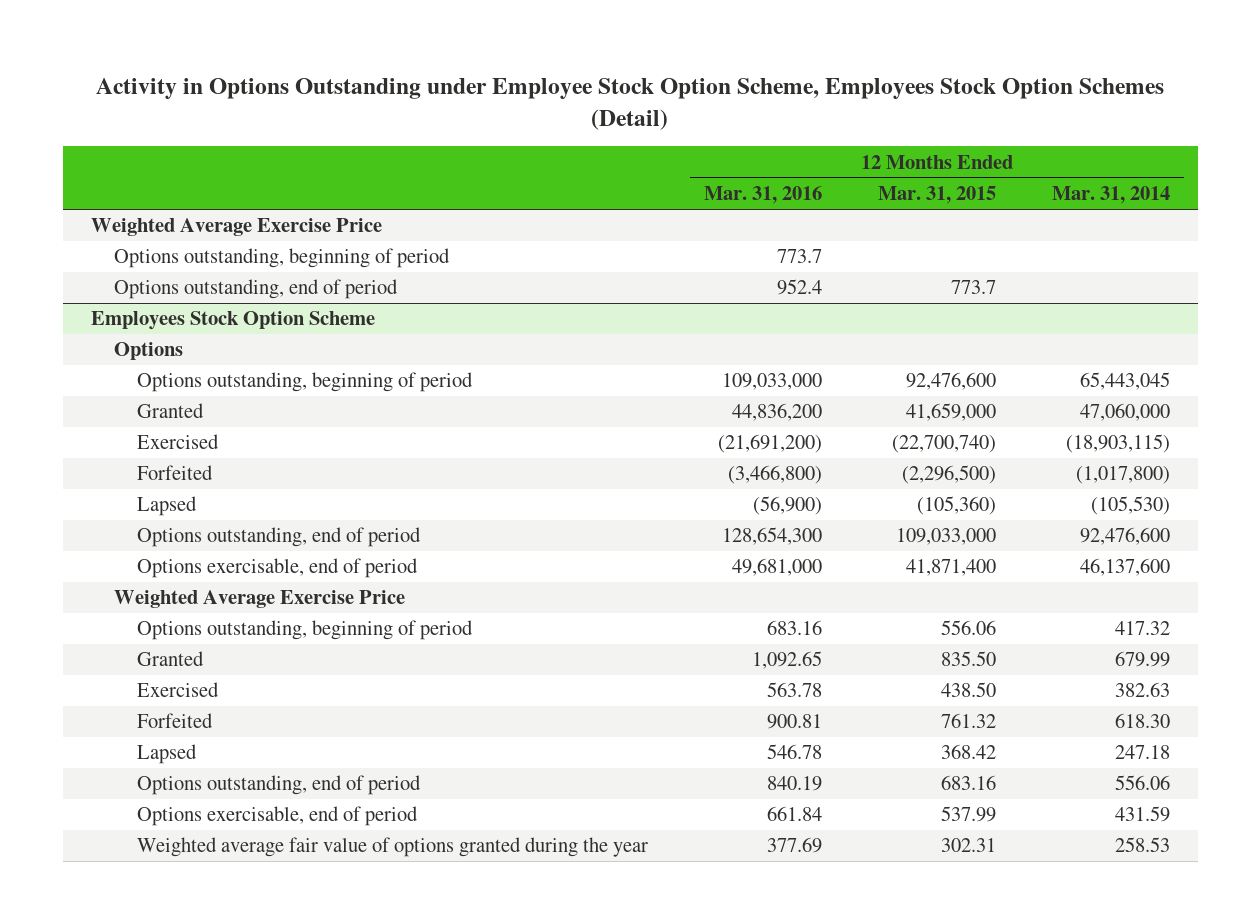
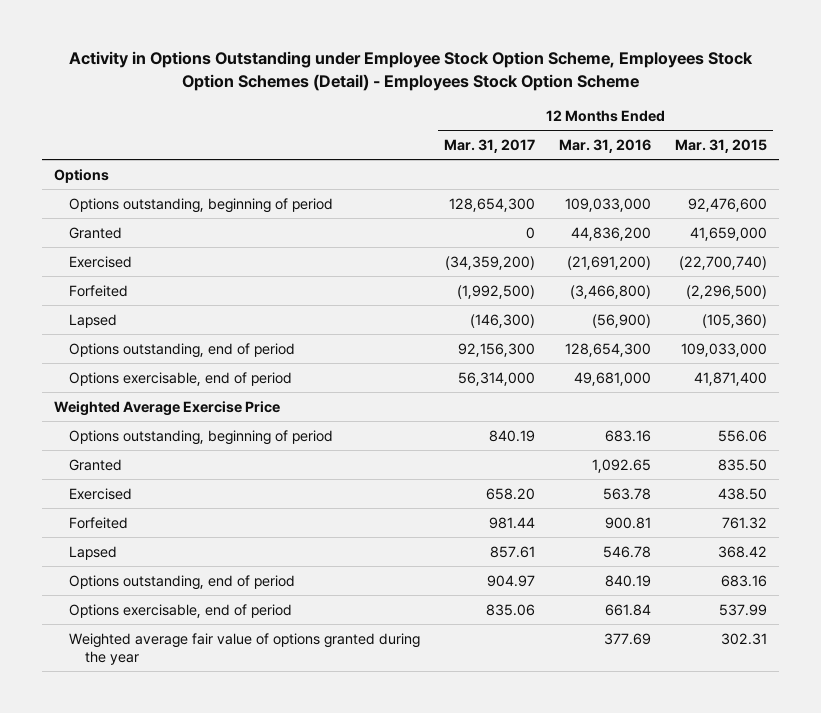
[96,78,1165,131] Activity in Options Outstanding under Employee Stock Option Scheme, Employees Stock Option Schemes (Detail) -> [68,51,753,91] Activity in Options Outstanding under Employee Stock Option Scheme, Employees Stock Option Schemes (Detail) - Employees Stock Option Scheme
[1051,186,1170,205] Mar. 31, 2014 -> none
none -> [444,139,536,154] Mar. 31, 2017
[90,218,382,237] Weighted Average Exercise Price -> none
[113,248,450,269] Options outstanding, beginning of period -> none
[113,279,398,300] Options outstanding, end of period -> none
[90,311,375,331] Employees Stock Option Scheme -> none

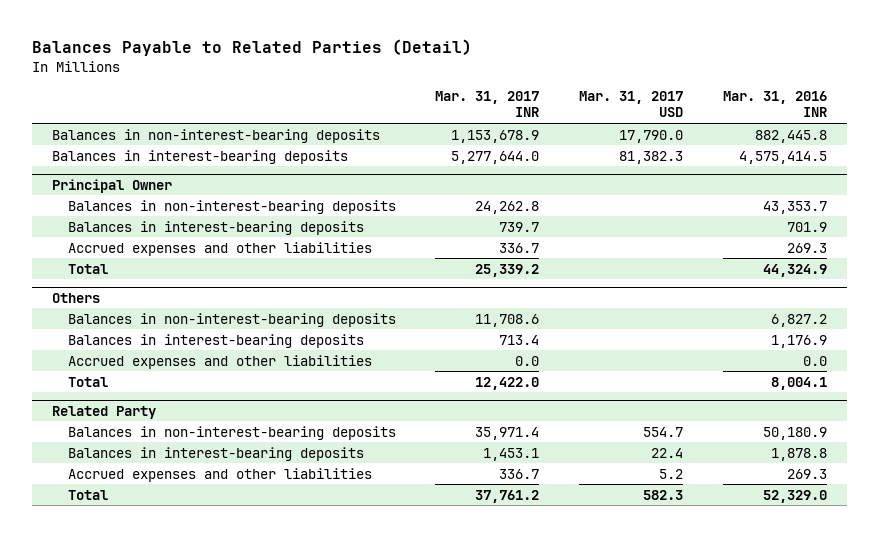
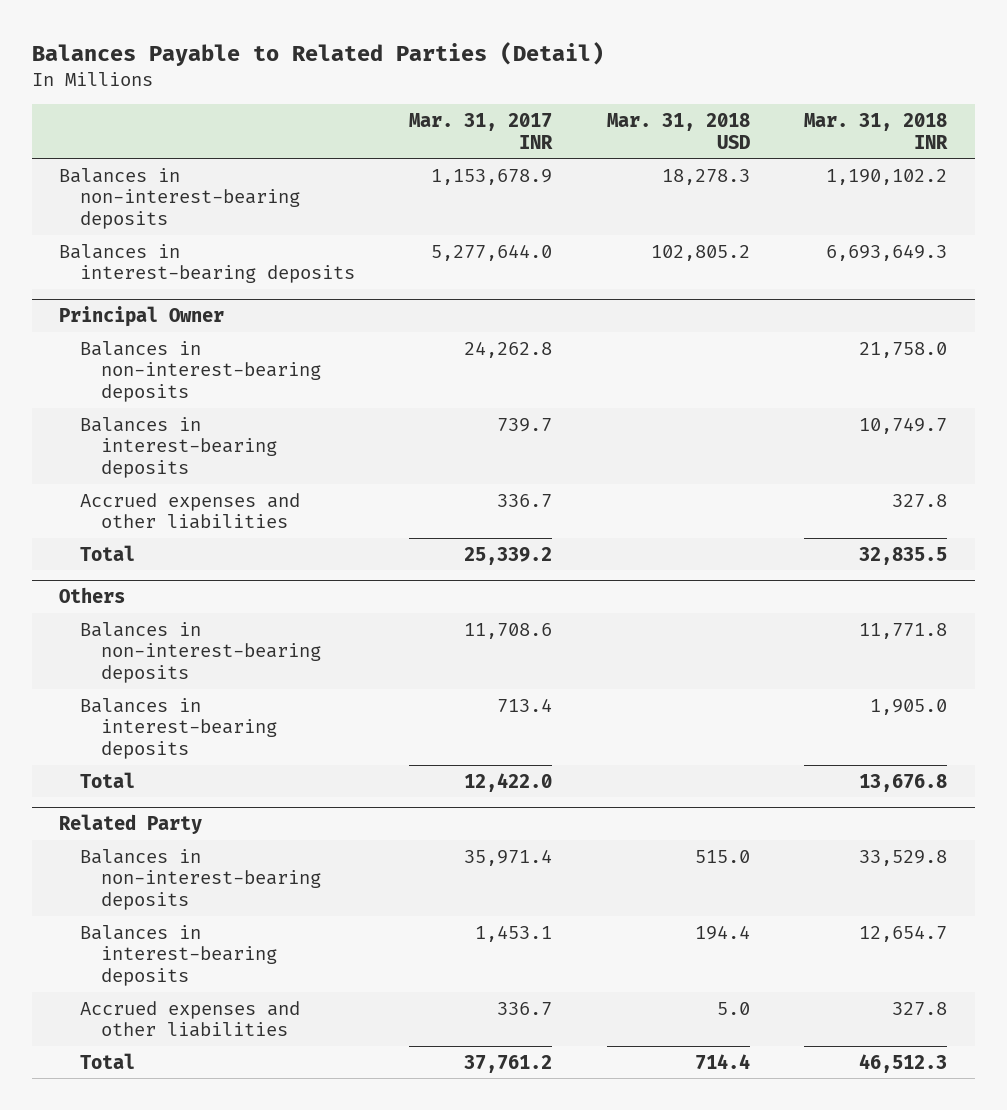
[579,91,684,118] Mar. 31, 2017 USD -> none
[723,91,828,118] Mar. 31, 2016 INR -> none
none -> [606,112,750,149] Mar. 31, 2018 USD
none -> [804,112,949,149] Mar. 31, 2018 INR
[67,354,372,369] Accrued expenses and other liabilities -> none

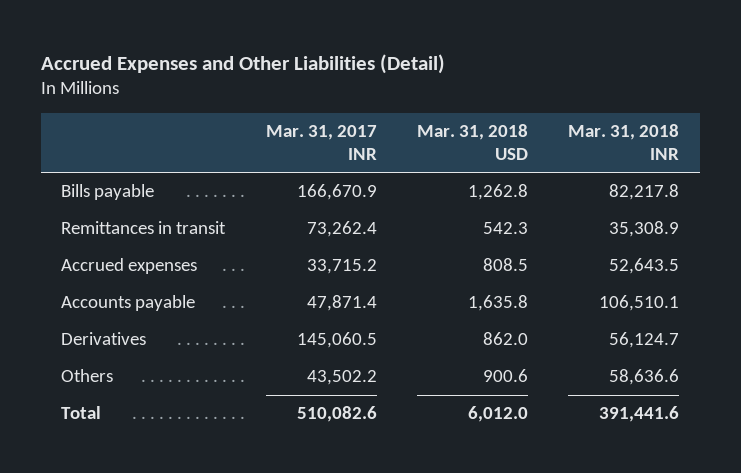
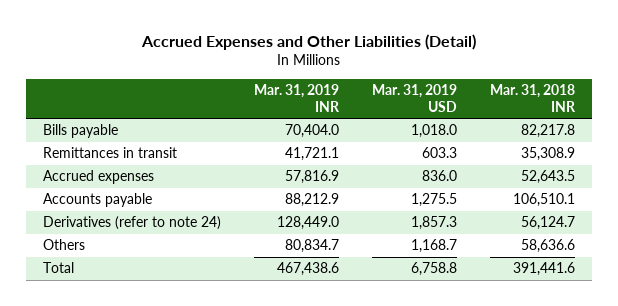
[265,125,377,160] Mar. 31, 2017 INR -> none
[416,124,528,160] Mar. 31, 2018 USD -> none
none -> [253,84,340,112] Mar. 31, 2019 INR
none -> [372,84,458,112] Mar. 31, 2019 USD
[61,332,147,346] Derivatives -> [42,216,221,231] Derivatives (refer to note 24)

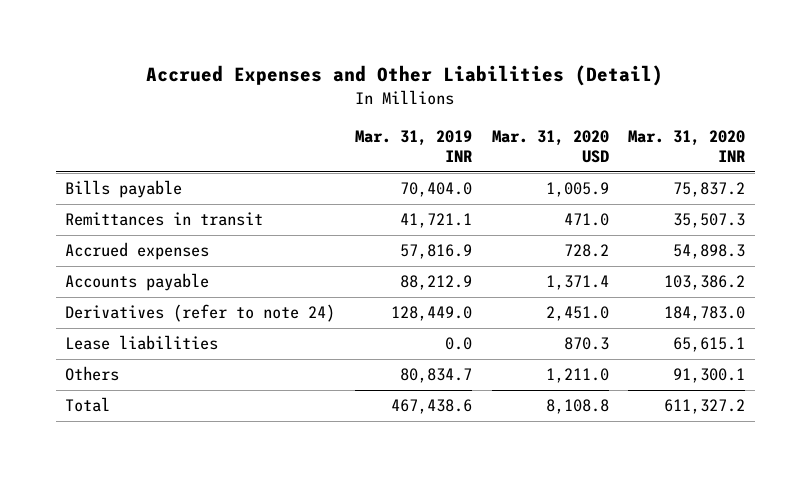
[372,84,458,112] Mar. 31, 2019 USD -> none
[490,84,577,112] Mar. 31, 2018 INR -> none
none -> [491,129,609,164] Mar. 31, 2020 USD
none -> [628,129,746,163] Mar. 31, 2020 INR
none -> [65,335,219,351] Lease liabilities

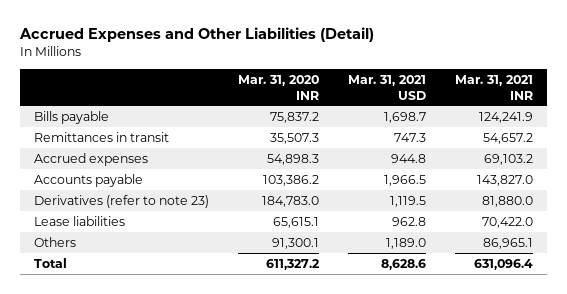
[354,129,472,163] Mar. 31, 2019 INR -> none
[491,129,609,164] Mar. 31, 2020 USD -> none
none -> [347,74,426,100] Mar. 31, 2021 USD
none -> [454,74,533,100] Mar. 31, 2021 INR
[65,304,336,323] Derivatives (refer to note 24) -> [34,194,210,208] Derivatives (refer to note 23)

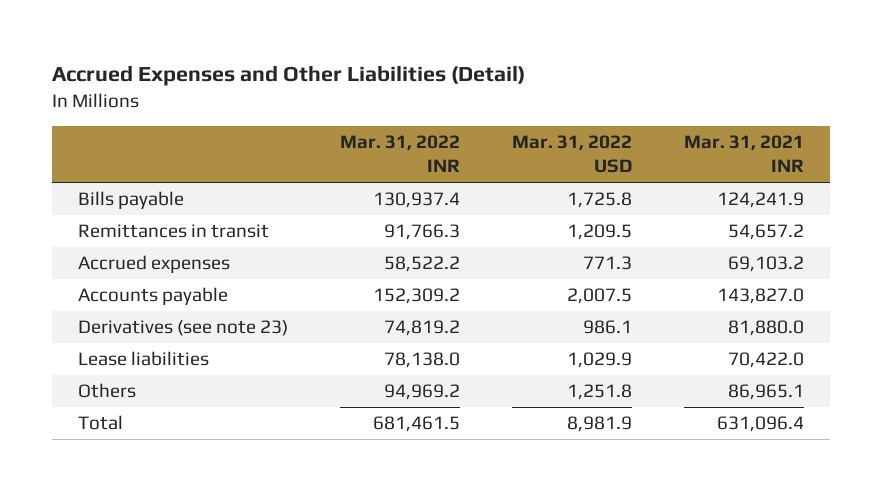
[237,74,319,100] Mar. 31, 2020 INR -> none
[347,74,426,100] Mar. 31, 2021 USD -> none
none -> [340,134,461,173] Mar. 31, 2022 INR
none -> [512,134,633,174] Mar. 31, 2022 USD
[34,194,210,208] Derivatives (refer to note 23) -> [78,320,289,337] Derivatives (see note 23)

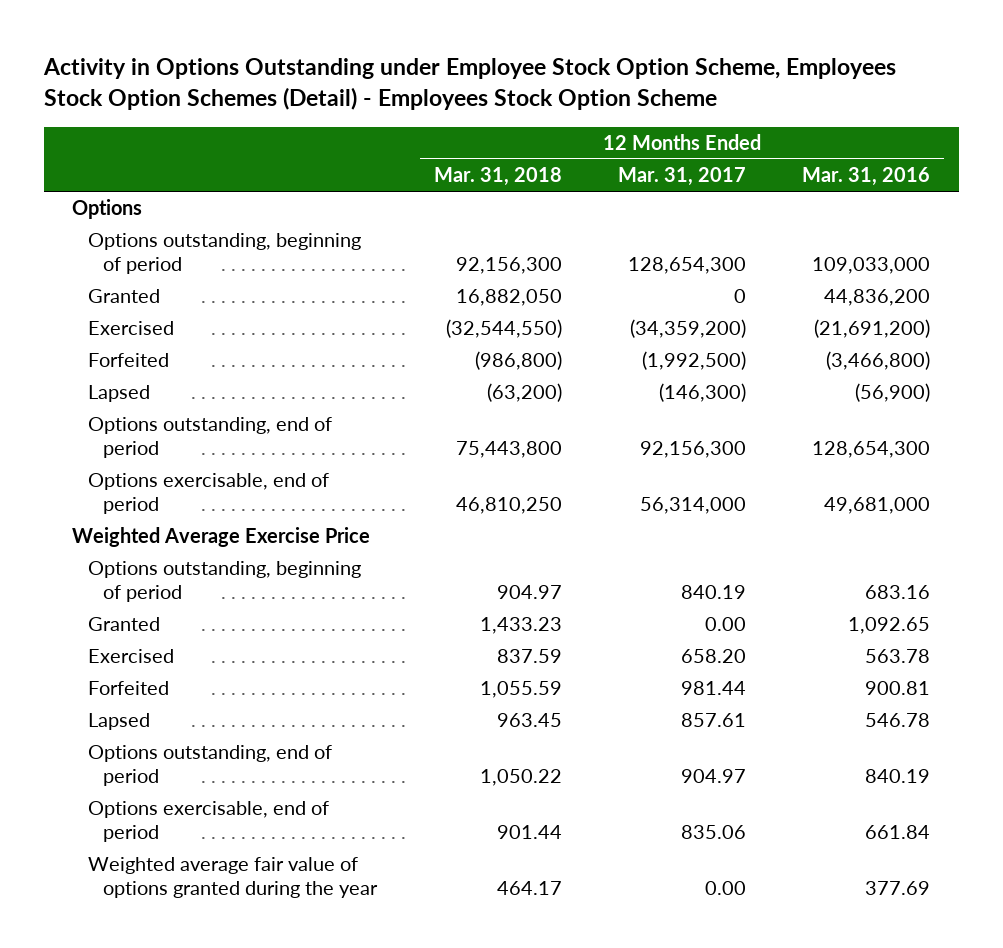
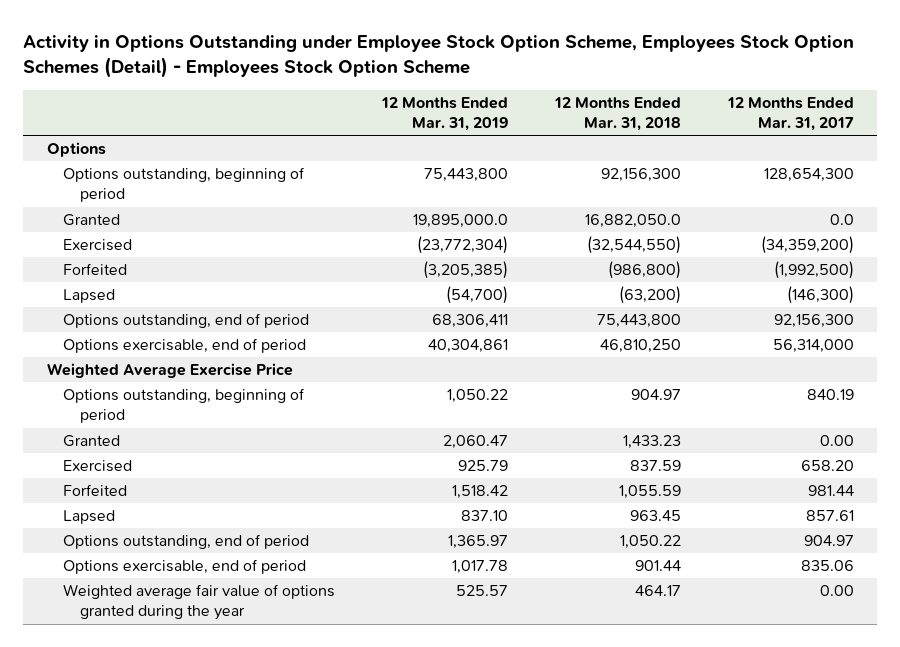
[802,167,931,187] Mar. 31, 2016 -> none
none -> [380,96,508,132] 12 Months Ended Mar. 31, 2019
[455,289,562,307] 16,882,050 -> [584,214,681,229] 16,882,050.0
[734,289,747,304] 0 -> [829,214,854,226] 0.0

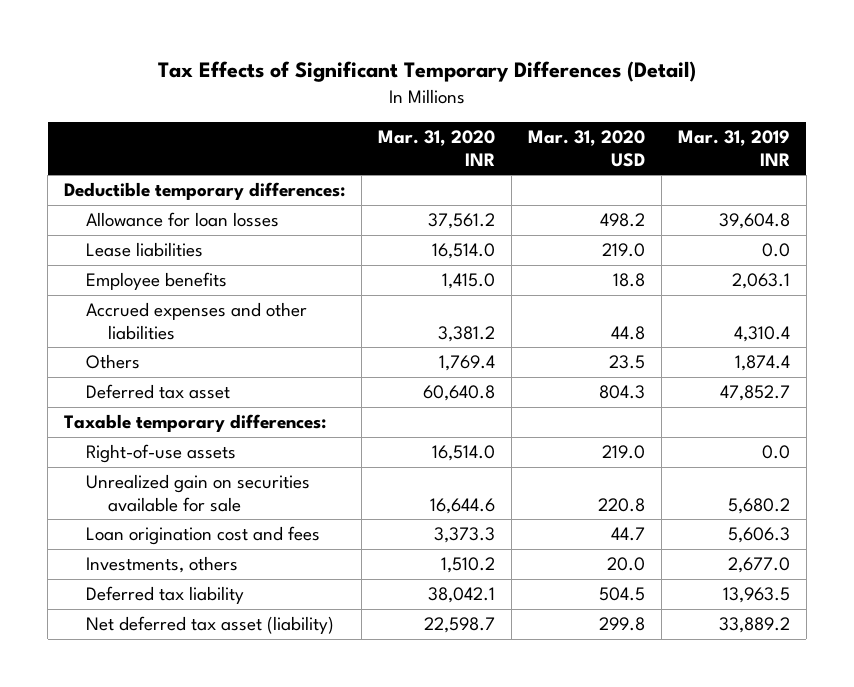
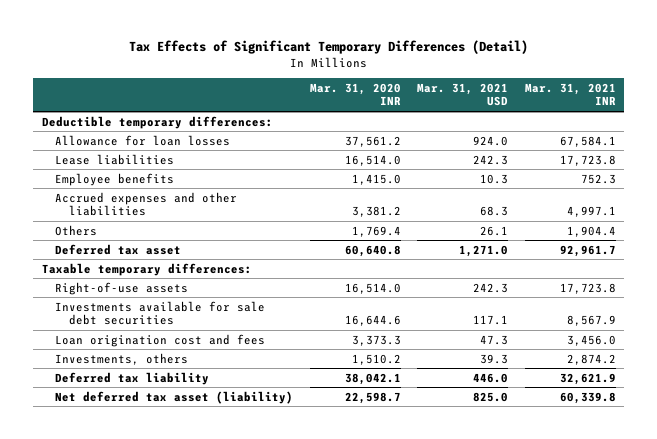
[527,130,645,167] Mar. 31, 2020 USD -> none
[677,130,790,166] Mar. 31, 2019 INR -> none
none -> [417,82,509,107] Mar. 31, 2021 USD
none -> [524,82,616,106] Mar. 31, 2021 INR
[86,474,311,512] Unrealized gain on securities available for sale -> [55,300,266,326] Investments available for sale debt securities

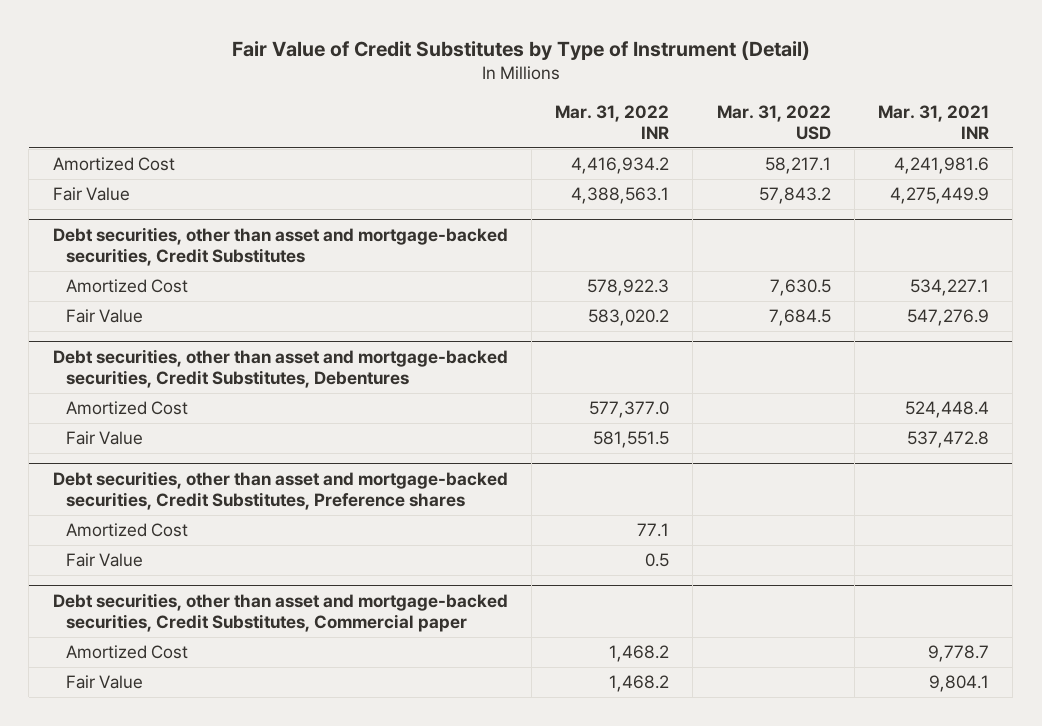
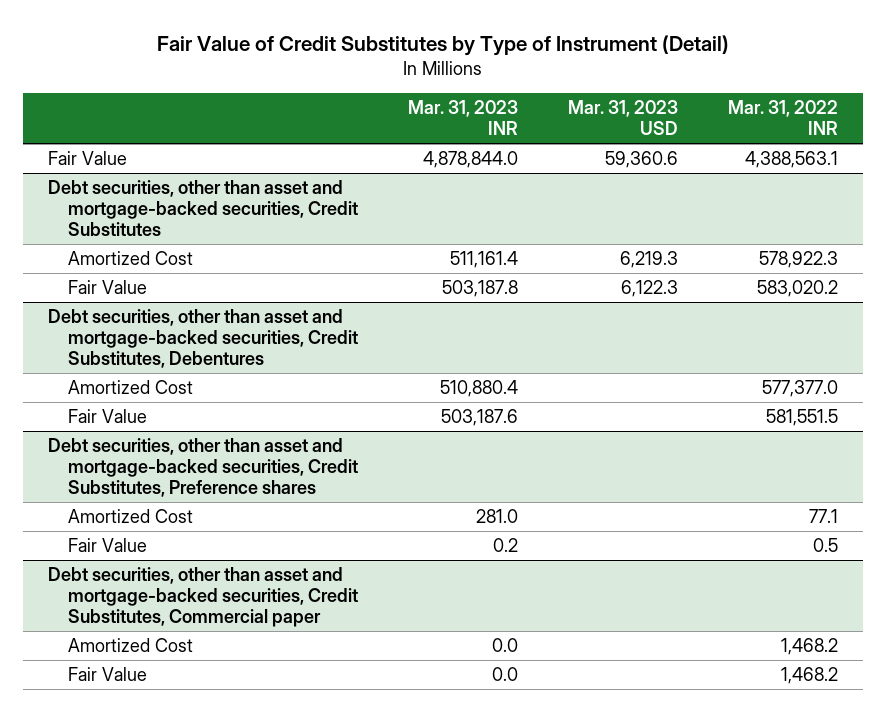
[716,104,831,141] Mar. 31, 2022 USD -> none
[878,104,990,140] Mar. 31, 2021 INR -> none
none -> [407,100,518,136] Mar. 31, 2023 INR
none -> [567,100,678,136] Mar. 31, 2023 USD
[52,157,175,172] Amortized Cost -> none

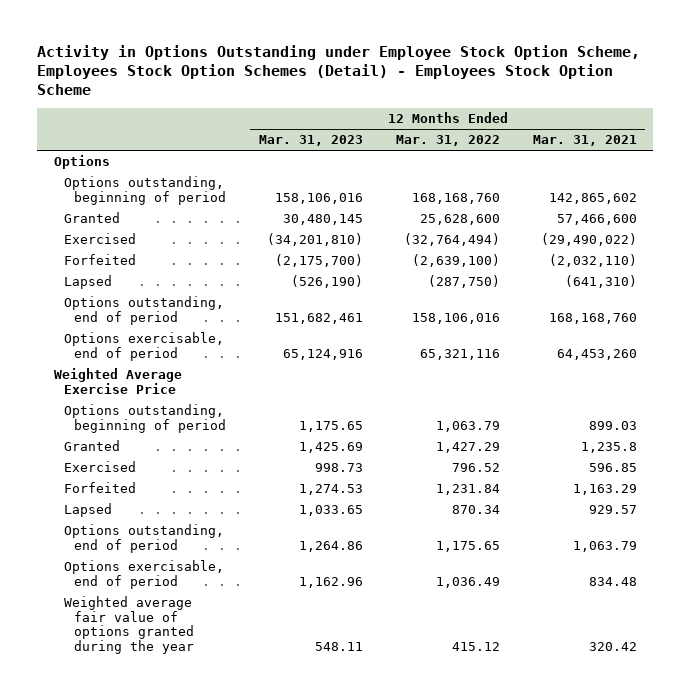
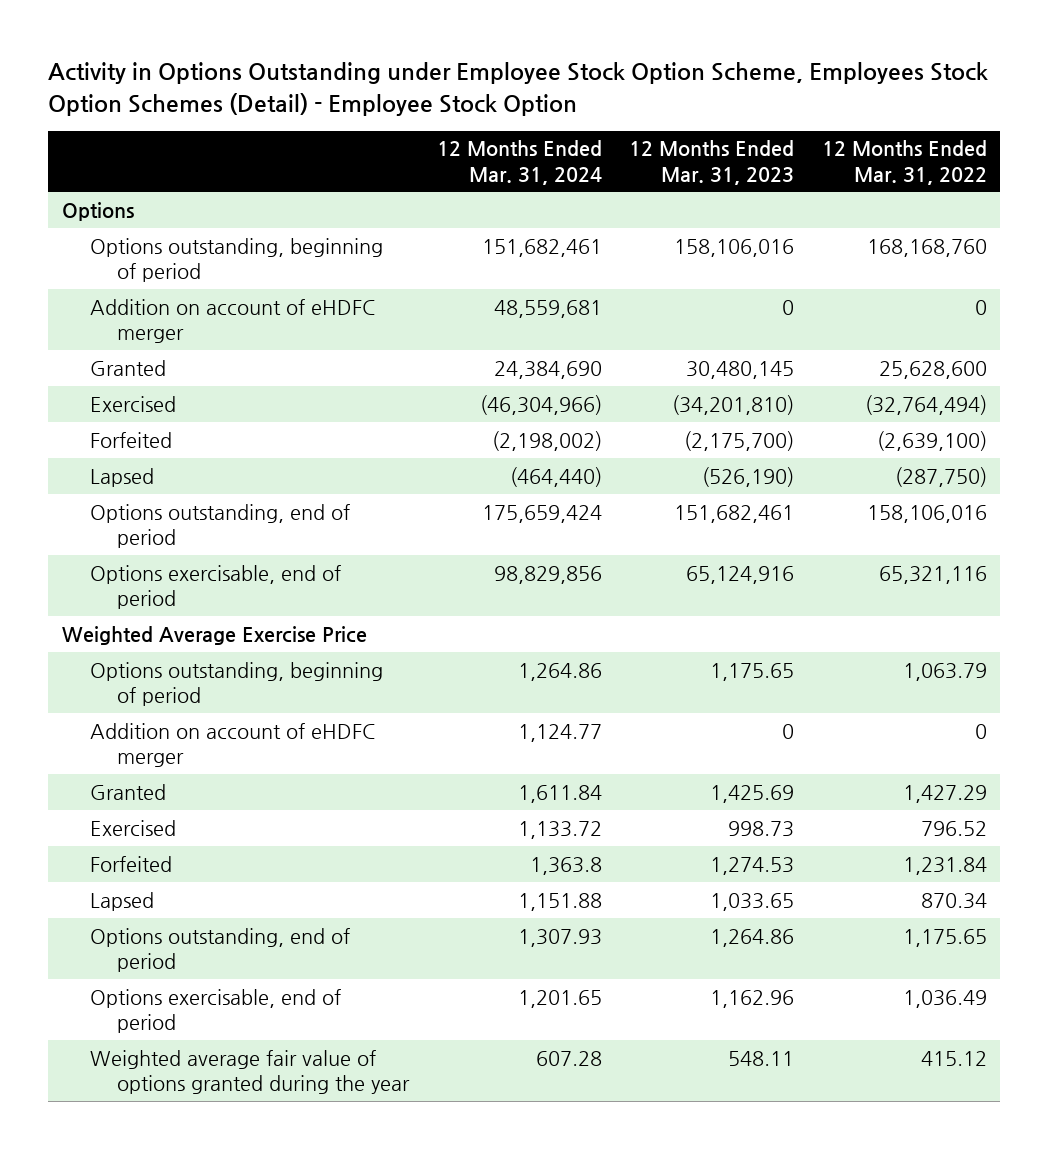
[37,44,641,96] Activity in Options Outstanding under Employee Stock Option Scheme, Employees Stock Option Schemes (Detail) - Employees Stock Option Scheme -> [48,62,989,116] Activity in Options Outstanding under Employee Stock Option Scheme, Employees Stock Option Schemes (Detail) - Employee Stock Option
[532,135,637,147] Mar. 31, 2021 -> none
none -> [436,140,602,185] 12 Months Ended Mar. 31, 2024
none -> [89,298,375,344] Addition on account of eHDFC merger
none -> [89,722,375,768] Addition on account of eHDFC merger

